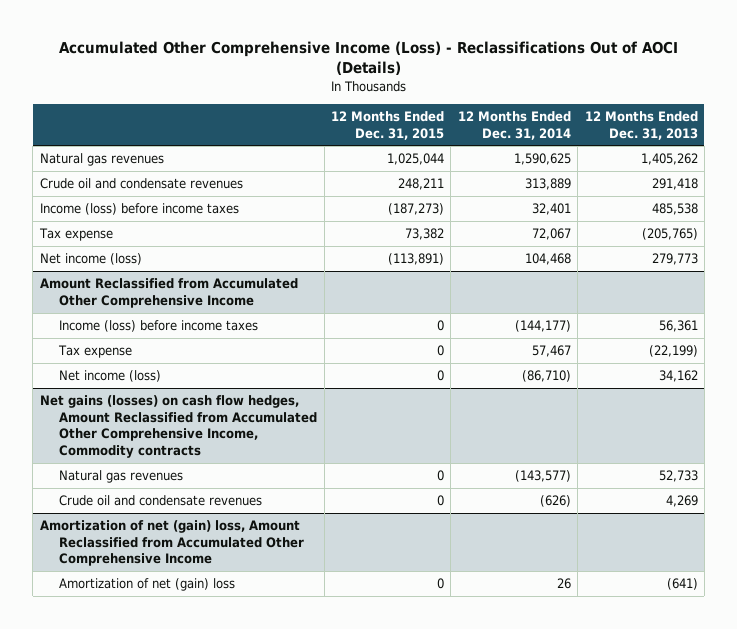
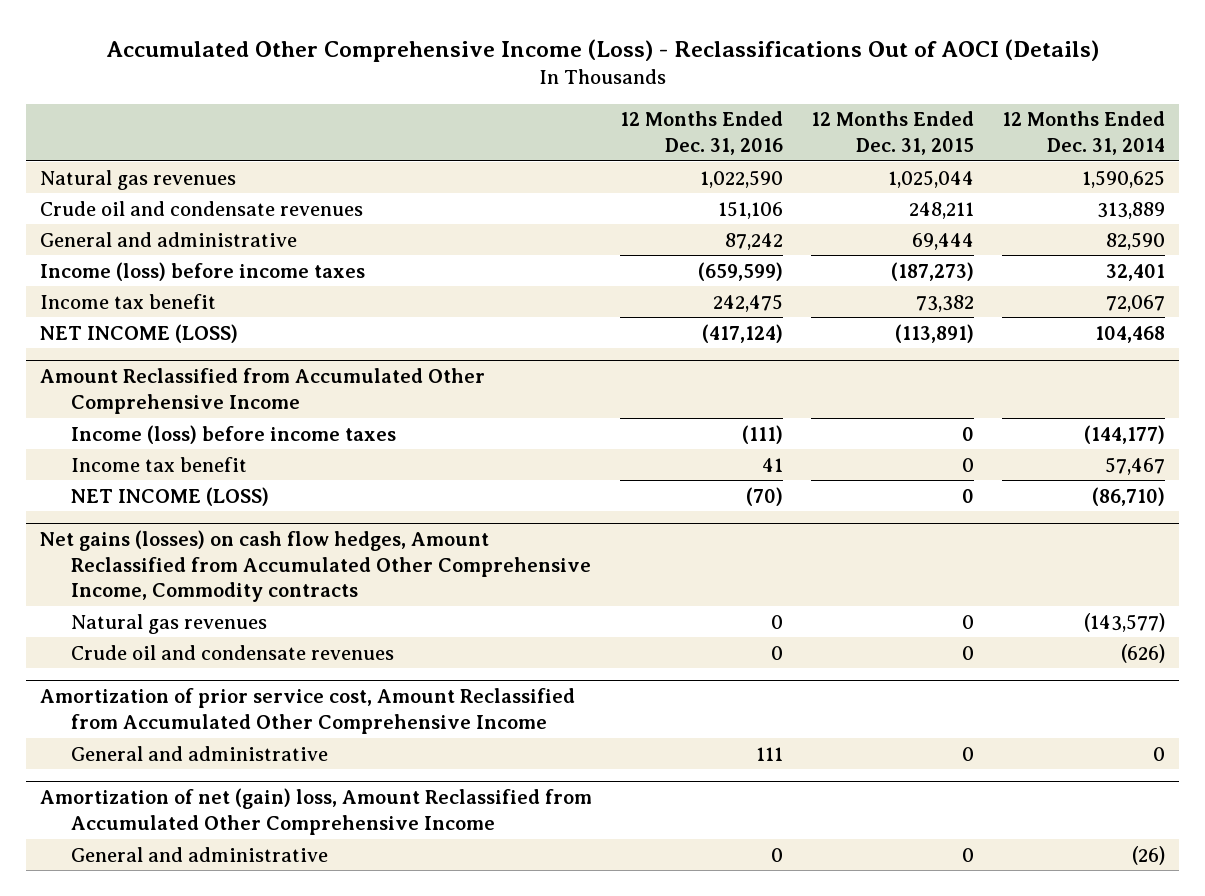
[584,110,698,140] 12 Months Ended Dec. 31, 2013 -> none
none -> [620,111,784,156] 12 Months Ended Dec. 31, 2016
none -> [40,231,298,247] General and administrative
[38,228,113,242] Tax expense -> [40,293,217,309] Income tax benefit
[39,253,142,266] Net income (loss) -> [40,323,239,343] NET INCOME (LOSS)
[58,345,133,359] Tax expense -> [70,456,247,472] Income tax benefit
[59,370,162,383] Net income (loss) -> [70,486,269,506] NET INCOME (LOSS)
none -> [40,688,576,734] Amortization of prior service cost, Amount Reclassified from Accumulated Other Comprehensive Income
none -> [70,745,328,761] General and administrative
[59,578,236,592] Amortization of net (gain) loss -> none
none -> [70,846,328,862] General and administrative

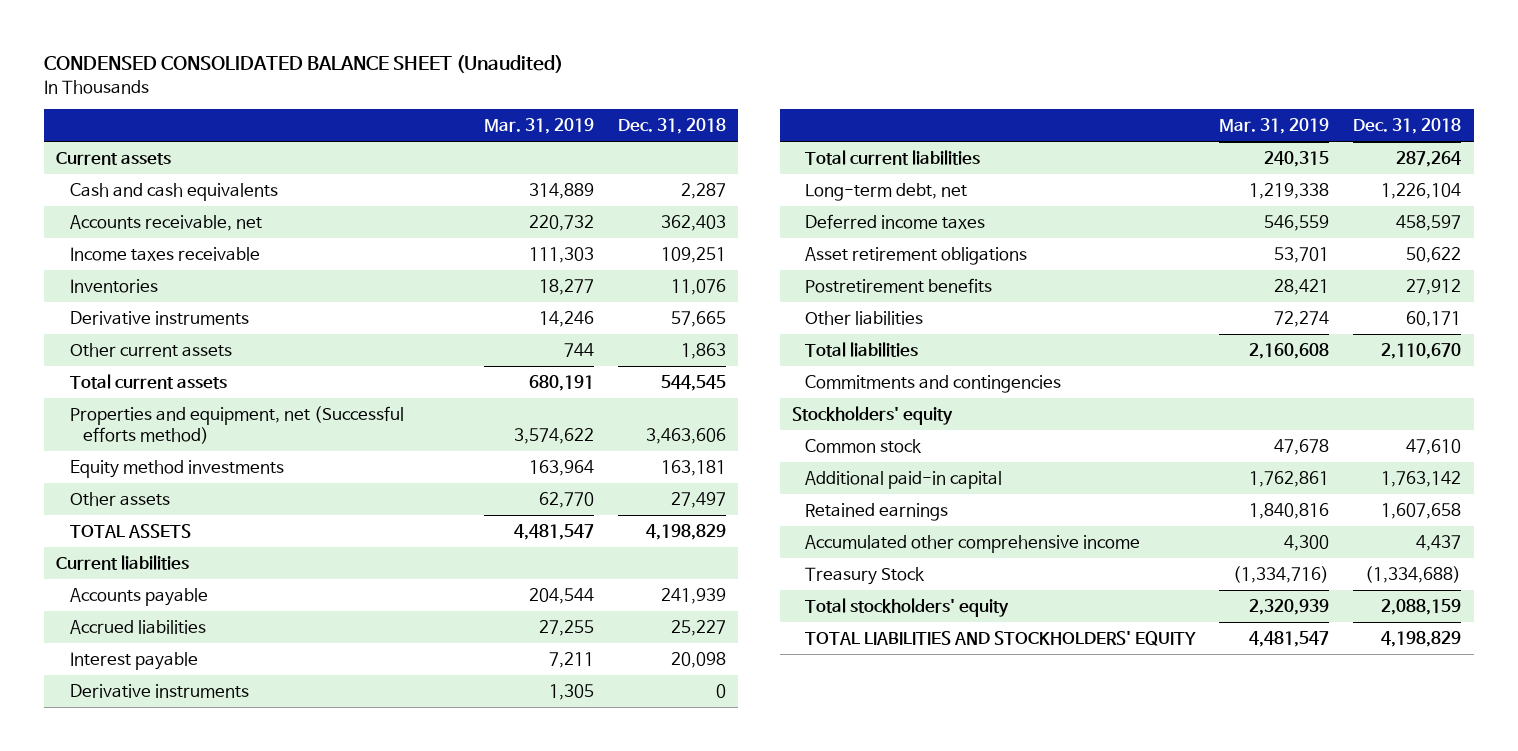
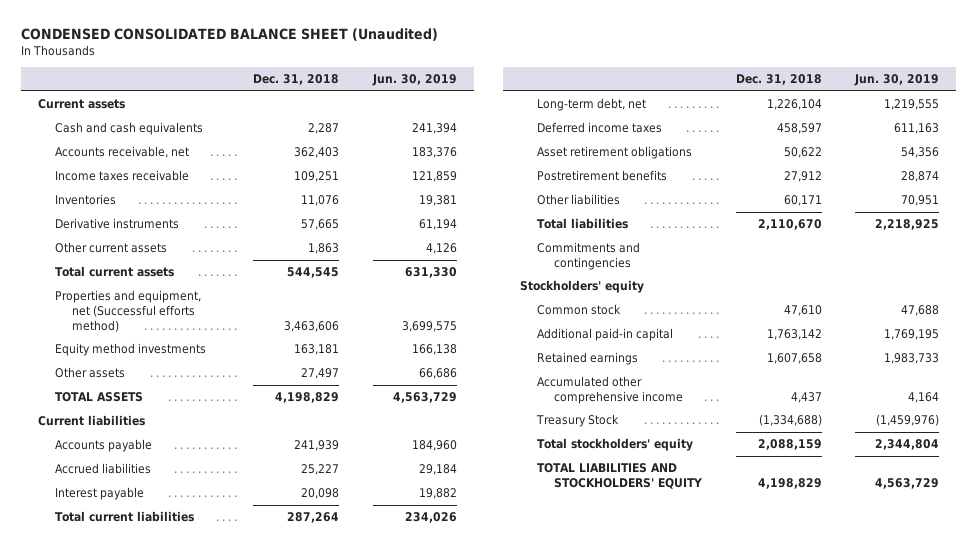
[483,118,594,135] Mar. 31, 2019 -> none
none -> [371,74,457,87] Jun. 30, 2019
[69,684,249,699] Derivative instruments -> none

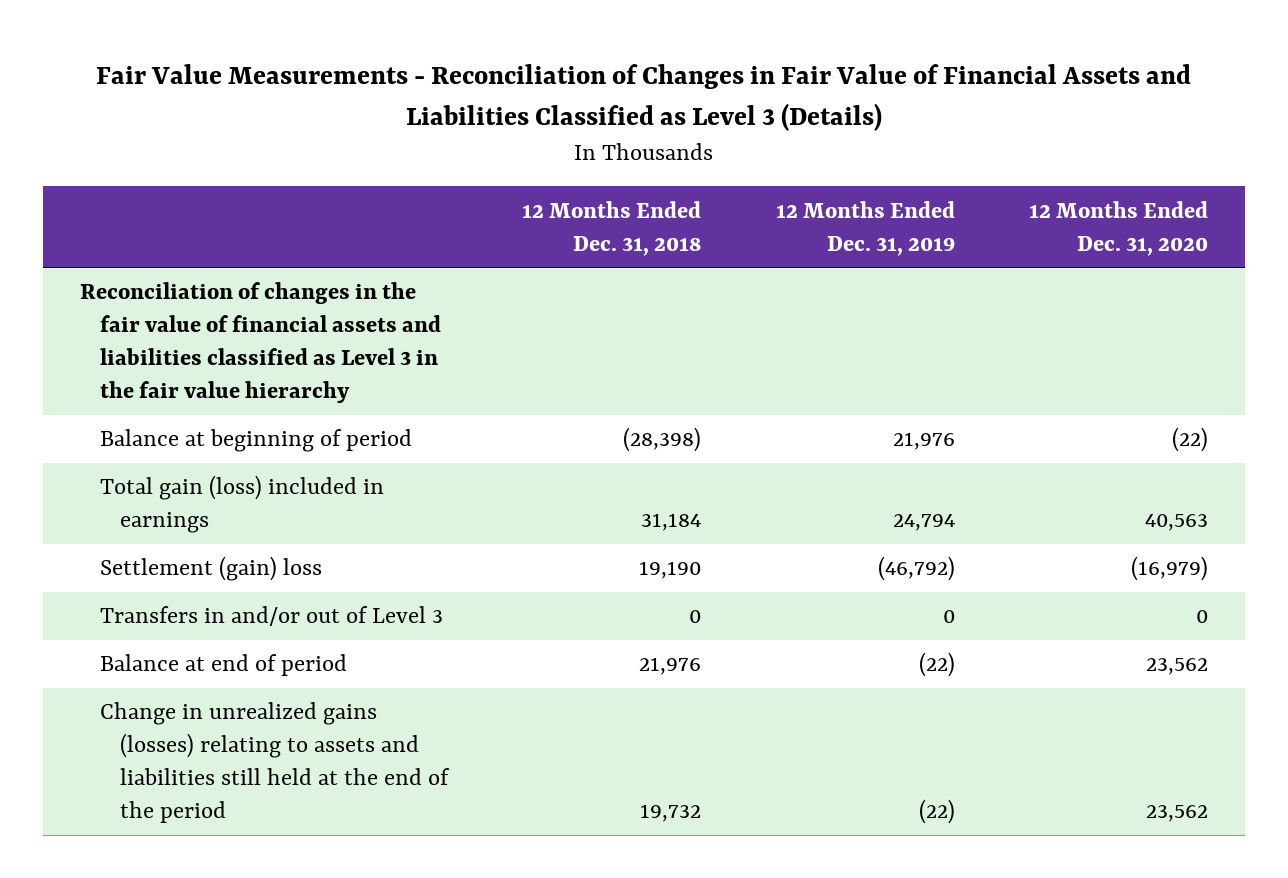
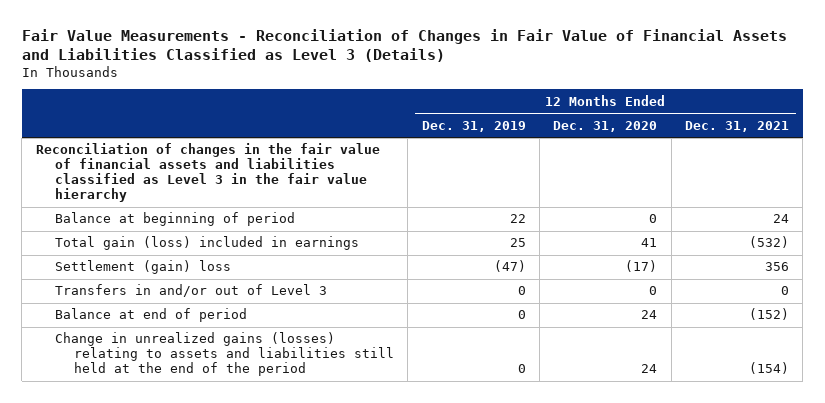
[522,200,702,256] 12 Months Ended Dec. 31, 2018 -> none
none -> [685,120,790,132] Dec. 31, 2021
[892,432,955,451] 21,976 -> [509,214,526,224] 22
[1171,427,1208,453] (22) -> [649,214,658,224] 0
[892,514,955,532] 24,794 -> [509,238,526,248] 25
[1144,514,1208,532] 40,563 -> [641,238,658,248] 41
[877,556,955,582] (46,792) -> [493,260,526,273] (47)
[1130,556,1208,582] (16,979) -> [625,260,658,273] (17)
[918,652,955,678] (22) -> [517,310,526,320] 0
[1145,658,1208,676] 23,562 -> [641,310,658,320] 24
[918,799,955,825] (22) -> [517,364,526,374] 0
[1145,805,1208,823] 23,562 -> [641,364,658,374] 24

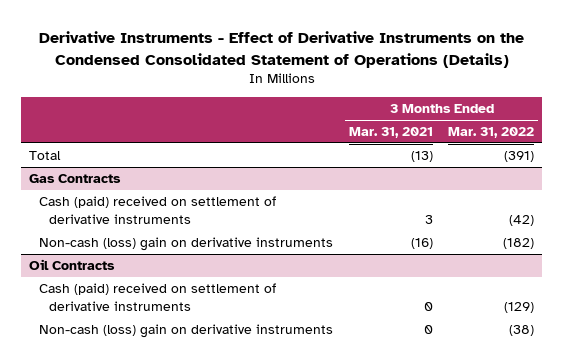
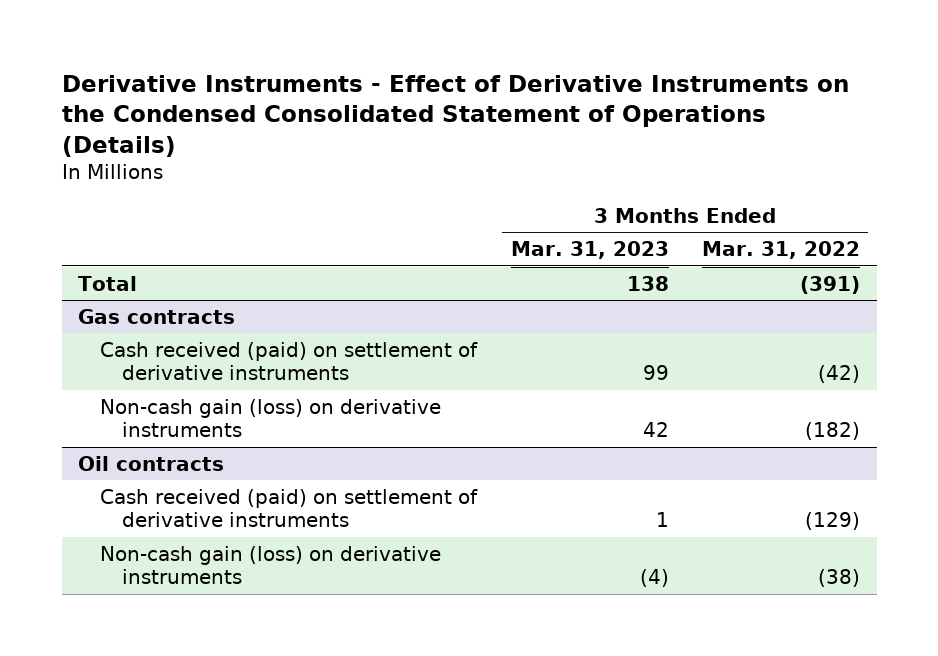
[348,127,433,139] Mar. 31, 2021 -> none
none -> [510,241,669,260] Mar. 31, 2023
[29,174,122,184] Gas Contracts -> [78,308,236,324] Gas contracts
[39,196,277,225] Cash (paid) received on settlement of derivative instruments -> [100,341,479,381] Cash received (paid) on settlement of derivative instruments
[39,237,334,252] Non-cash (loss) gain on derivative instruments -> [100,398,442,438] Non-cash gain (loss) on derivative instruments
[29,259,116,271] Oil Contracts -> [78,455,225,471] Oil contracts
[39,283,277,312] Cash (paid) received on settlement of derivative instruments -> [100,488,479,528] Cash received (paid) on settlement of derivative instruments
[39,324,334,339] Non-cash (loss) gain on derivative instruments -> [100,545,442,585] Non-cash gain (loss) on derivative instruments

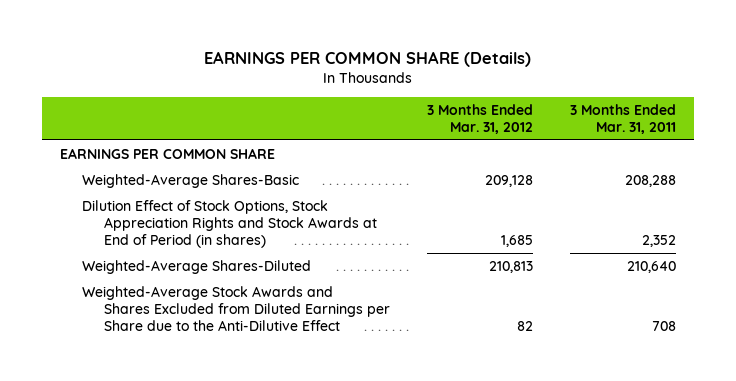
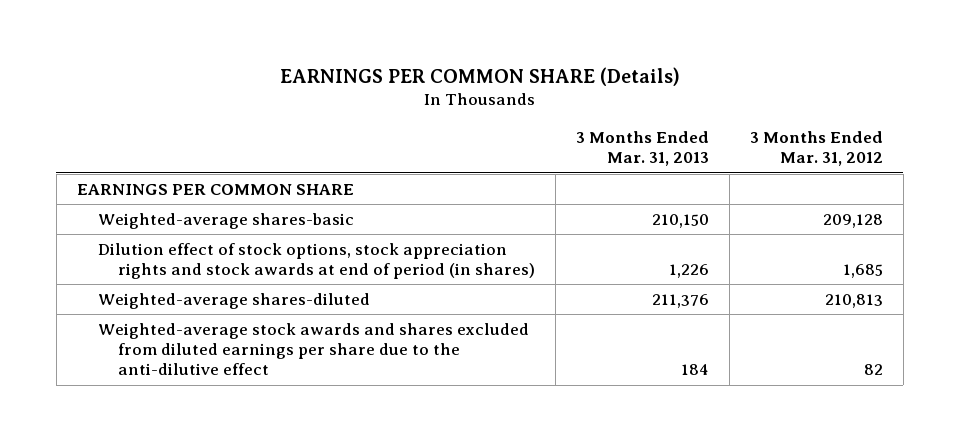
[569,103,676,134] 3 Months Ended Mar. 31, 2011 -> none
none -> [576,131,710,167] 3 Months Ended Mar. 31, 2013
[82,174,300,189] Weighted-Average Shares-Basic -> [97,213,354,230] Weighted-average shares-basic
[82,200,378,248] Dilution Effect of Stock Options, Stock Appreciation Rights and Stock Awards at End of Period (in shares) -> [97,243,536,280] Dilution effect of stock options, stock appreciation rights and stock awards at end of period (in shares)
[82,260,312,275] Weighted-Average Shares-Diluted -> [97,293,370,310] Weighted-average shares-diluted
[82,286,391,331] Weighted-Average Stock Awards and Shares Excluded from Diluted Earnings per Share due to the Anti-Dilutive Effect -> [97,323,529,376] Weighted-average stock awards and shares excluded from diluted earnings per share due to the anti-dilutive effect

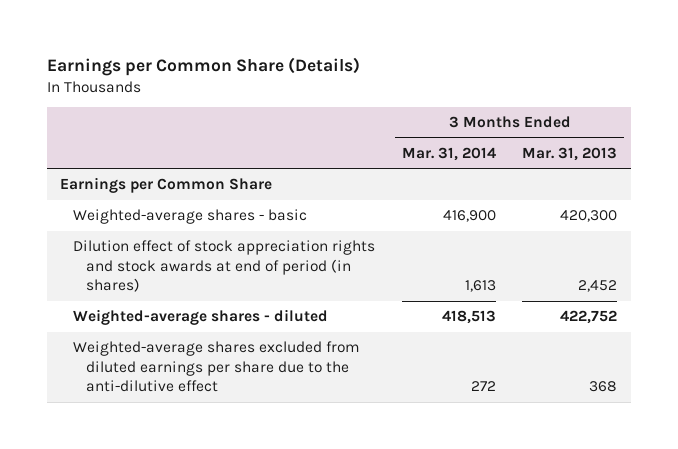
[279,66,680,86] EARNINGS PER COMMON SHARE (Details) -> [47,56,361,76] Earnings per Common Share (Details)
[749,131,883,167] 3 Months Ended Mar. 31, 2012 -> none
none -> [401,146,496,161] Mar. 31, 2014
[76,184,354,196] EARNINGS PER COMMON SHARE -> [60,177,273,194] Earnings per Common Share
[97,213,354,230] Weighted-average shares-basic -> [73,209,308,225] Weighted-average shares - basic
[652,214,710,229] 210,150 -> [560,210,618,223] 420,300
[97,243,536,280] Dilution effect of stock options, stock appreciation rights and stock awards at end of period (in shares) -> [73,240,376,293] Dilution effect of stock appreciation rights and stock awards at end of period (in shares)
[669,264,710,279] 1,226 -> [578,280,618,293] 2,452
[97,293,370,310] Weighted-average shares-diluted -> [73,309,329,326] Weighted-average shares - diluted
[652,294,710,309] 211,376 -> [560,310,618,325] 422,752
[97,323,529,376] Weighted-average stock awards and shares excluded from diluted earnings per share due to the anti-dilutive effect -> [73,341,361,393] Weighted-average shares excluded from diluted earnings per share due to the anti-dilutive effect
[681,364,710,376] 184 -> [589,381,618,393] 368

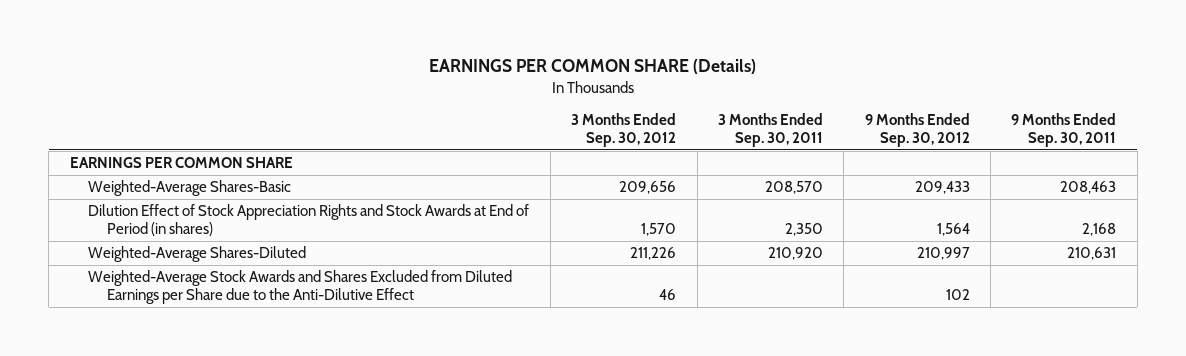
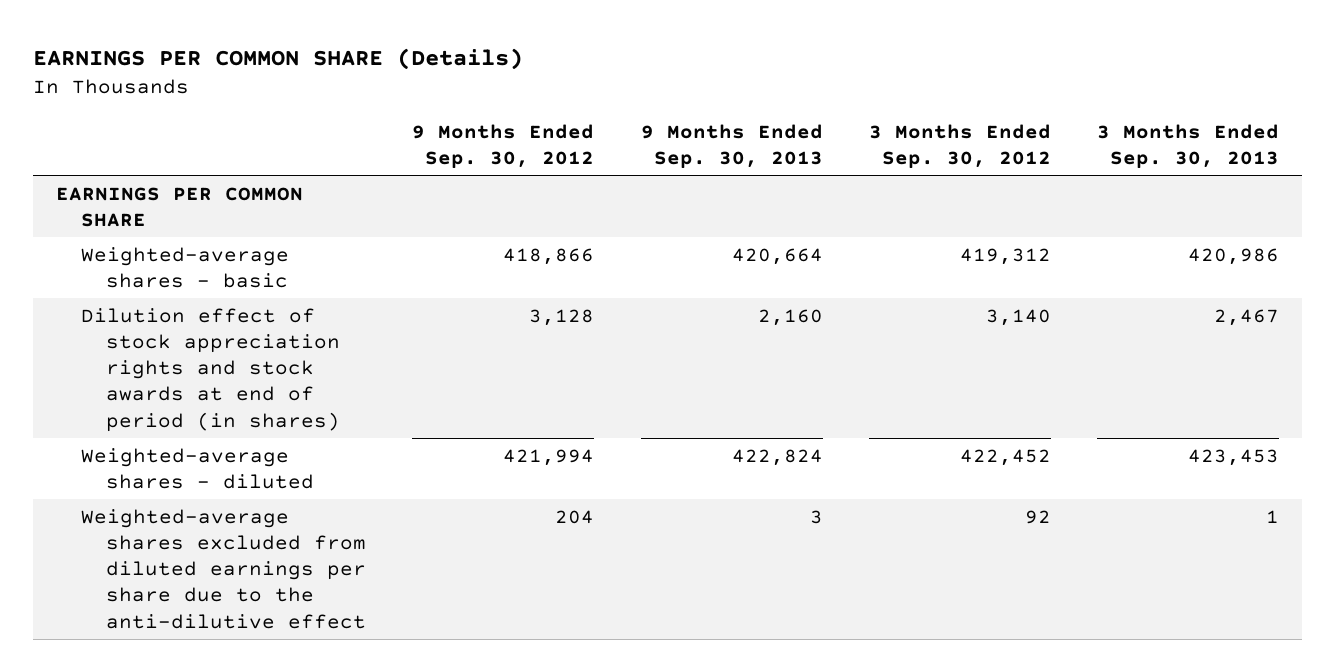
[717,113,823,148] 3 Months Ended Sep. 30, 2011 -> none
[1011,113,1117,148] 9 Months Ended Sep. 30, 2011 -> none
none -> [640,123,823,168] 9 Months Ended Sep. 30, 2013
none -> [1097,123,1280,168] 3 Months Ended Sep. 30, 2013
[88,180,292,197] Weighted-Average Shares-Basic -> [81,246,290,288] Weighted-average shares - basic
[619,181,677,195] 209,656 -> [959,247,1051,265] 419,312
[914,181,970,195] 209,433 -> [503,247,595,265] 418,866
[88,204,530,237] Dilution Effect of Stock Appreciation Rights and Stock Awards at End of Period (in shares) -> [81,307,341,432] Dilution effect of stock appreciation rights and stock awards at end of period (in shares)
[641,223,677,237] 1,570 -> [985,308,1051,326] 3,140
[936,223,970,237] 1,564 -> [529,308,595,326] 3,128
[88,246,307,263] Weighted-Average Shares-Diluted -> [81,447,315,489] Weighted-average shares - diluted
[630,247,677,261] 211,226 -> [959,448,1051,466] 422,452
[916,247,970,261] 210,997 -> [503,448,595,466] 421,994
[88,270,513,305] Weighted-Average Stock Awards and Shares Excluded from Diluted Earnings per Share due to the Anti-Dilutive Effect -> [81,508,367,629] Weighted-average shares excluded from diluted earnings per share due to the anti-dilutive effect
[659,289,677,301] 46 -> [1024,509,1051,524] 92
[945,289,970,301] 102 -> [555,509,595,524] 204

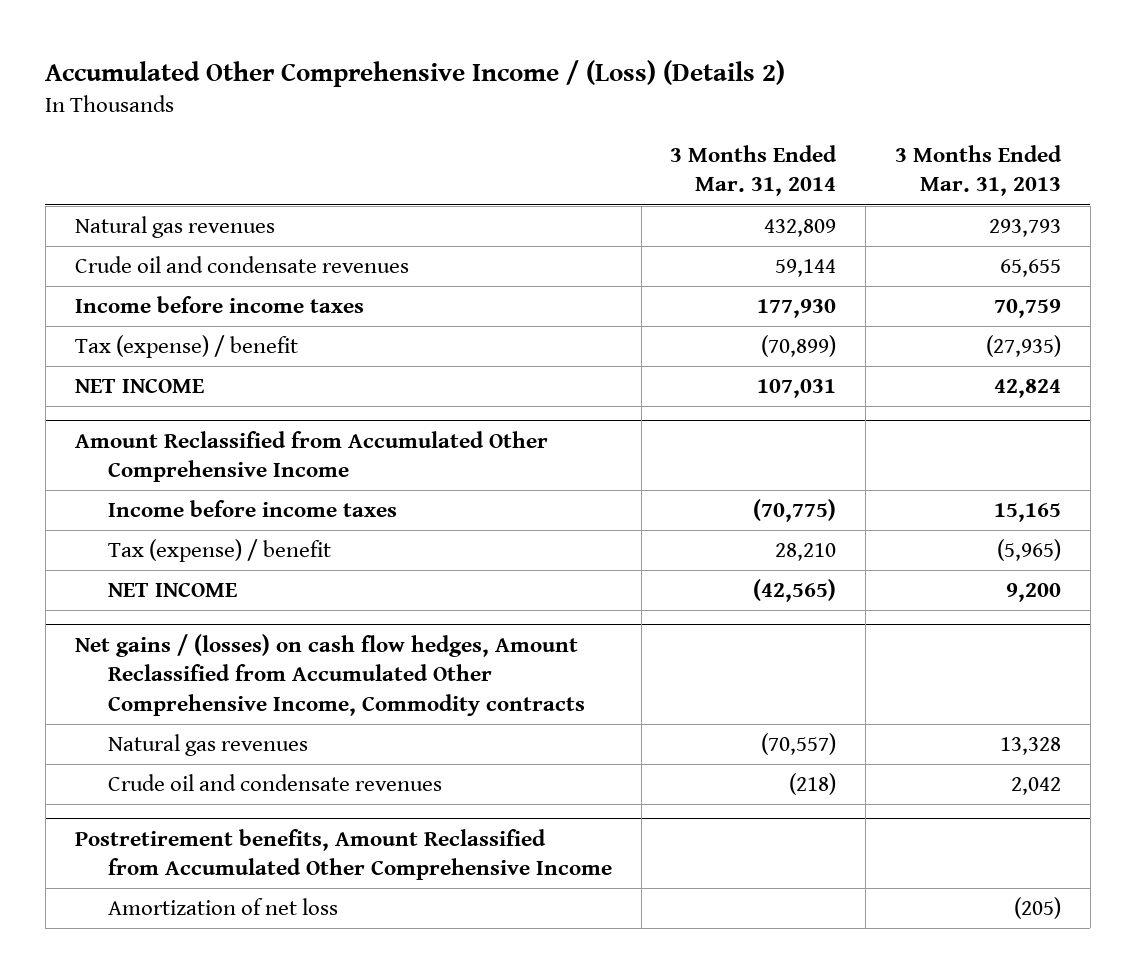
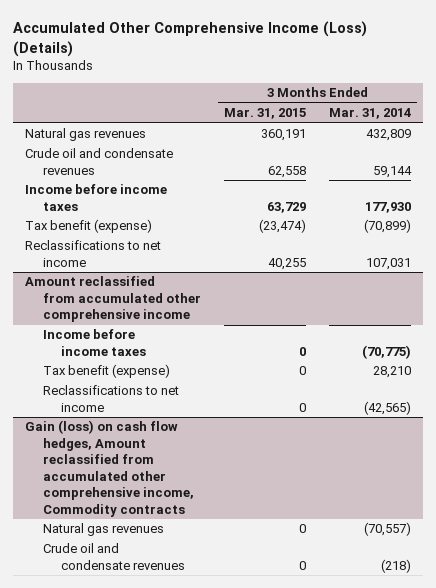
[45,60,786,88] Accumulated Other Comprehensive Income / (Loss) (Details 2) -> [13,21,368,57] Accumulated Other Comprehensive Income (Loss) (Details)
[895,145,1063,197] 3 Months Ended Mar. 31, 2013 -> none
none -> [224,108,307,120] Mar. 31, 2015
[74,335,298,359] Tax (expense) / benefit -> [24,219,152,234] Tax benefit (expense)
[74,378,204,394] NET INCOME -> [24,240,161,267] Reclassifications to net income
[74,430,548,483] Amount Reclassified from Accumulated Other Comprehensive Income -> [24,276,201,323] Amount reclassified from accumulated other comprehensive income
[107,539,331,563] Tax (expense) / benefit -> [42,364,170,379] Tax benefit (expense)
[107,582,237,598] NET INCOME -> [42,385,179,412] Reclassifications to net income
[74,633,585,716] Net gains / (losses) on cash flow hedges, Amount Reclassified from Accumulated Other Comprehensive Income, Commodity contracts -> [24,420,194,517] Gain (loss) on cash flow hedges, Amount reclassified from accumulated other comprehensive income, Commodity contracts
[74,828,612,881] Postretirement benefits, Amount Reclassified from Accumulated Other Comprehensive Income -> none
[107,898,338,916] Amortization of net loss -> none

